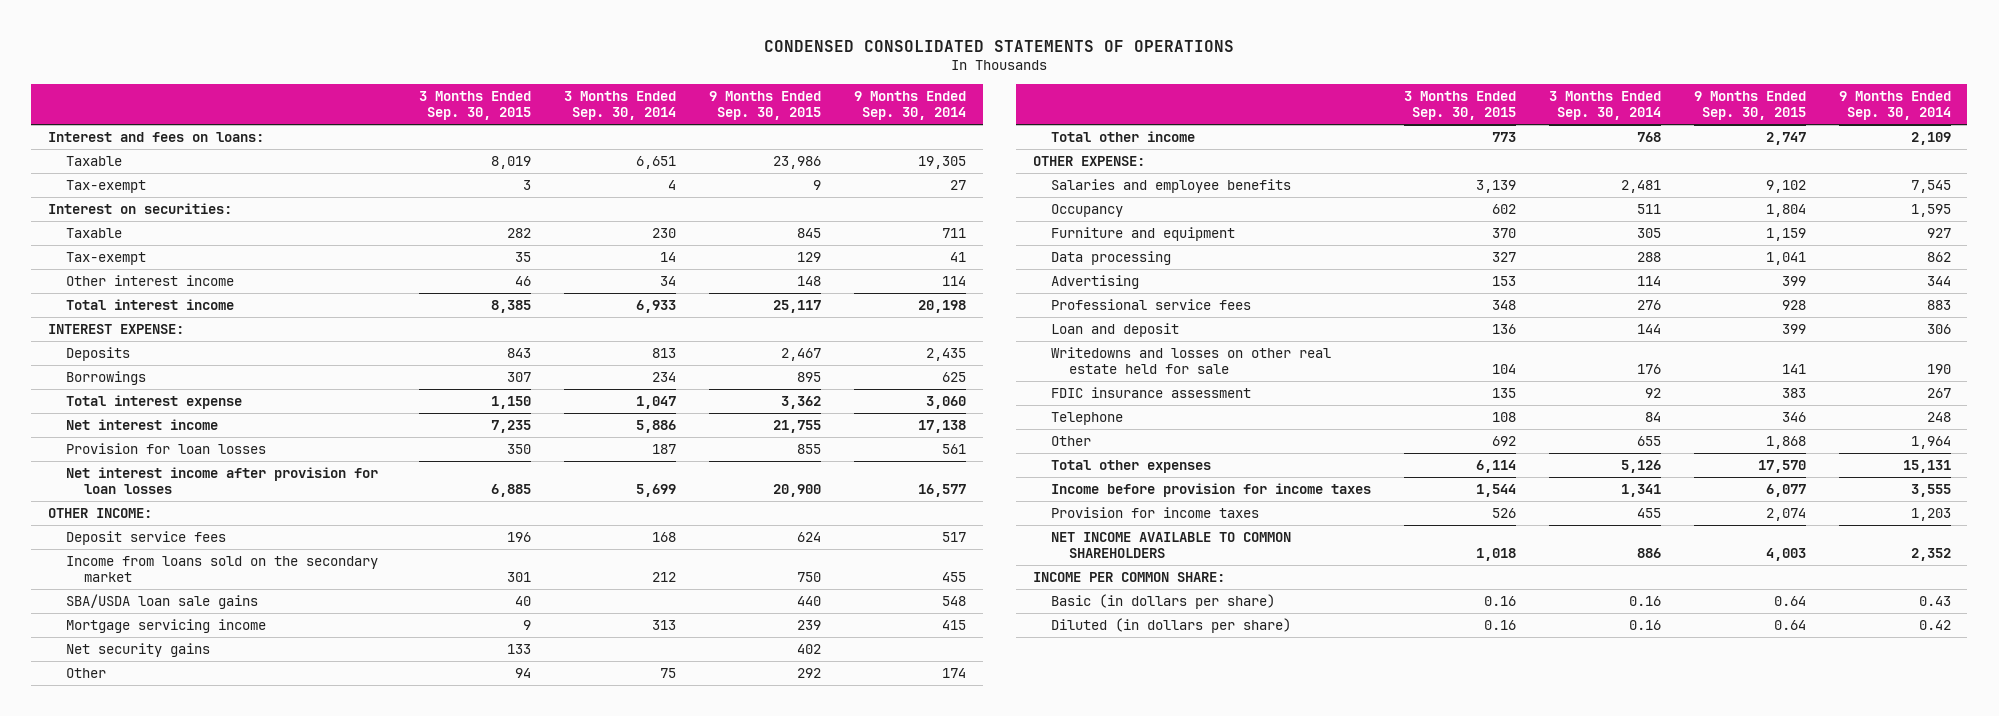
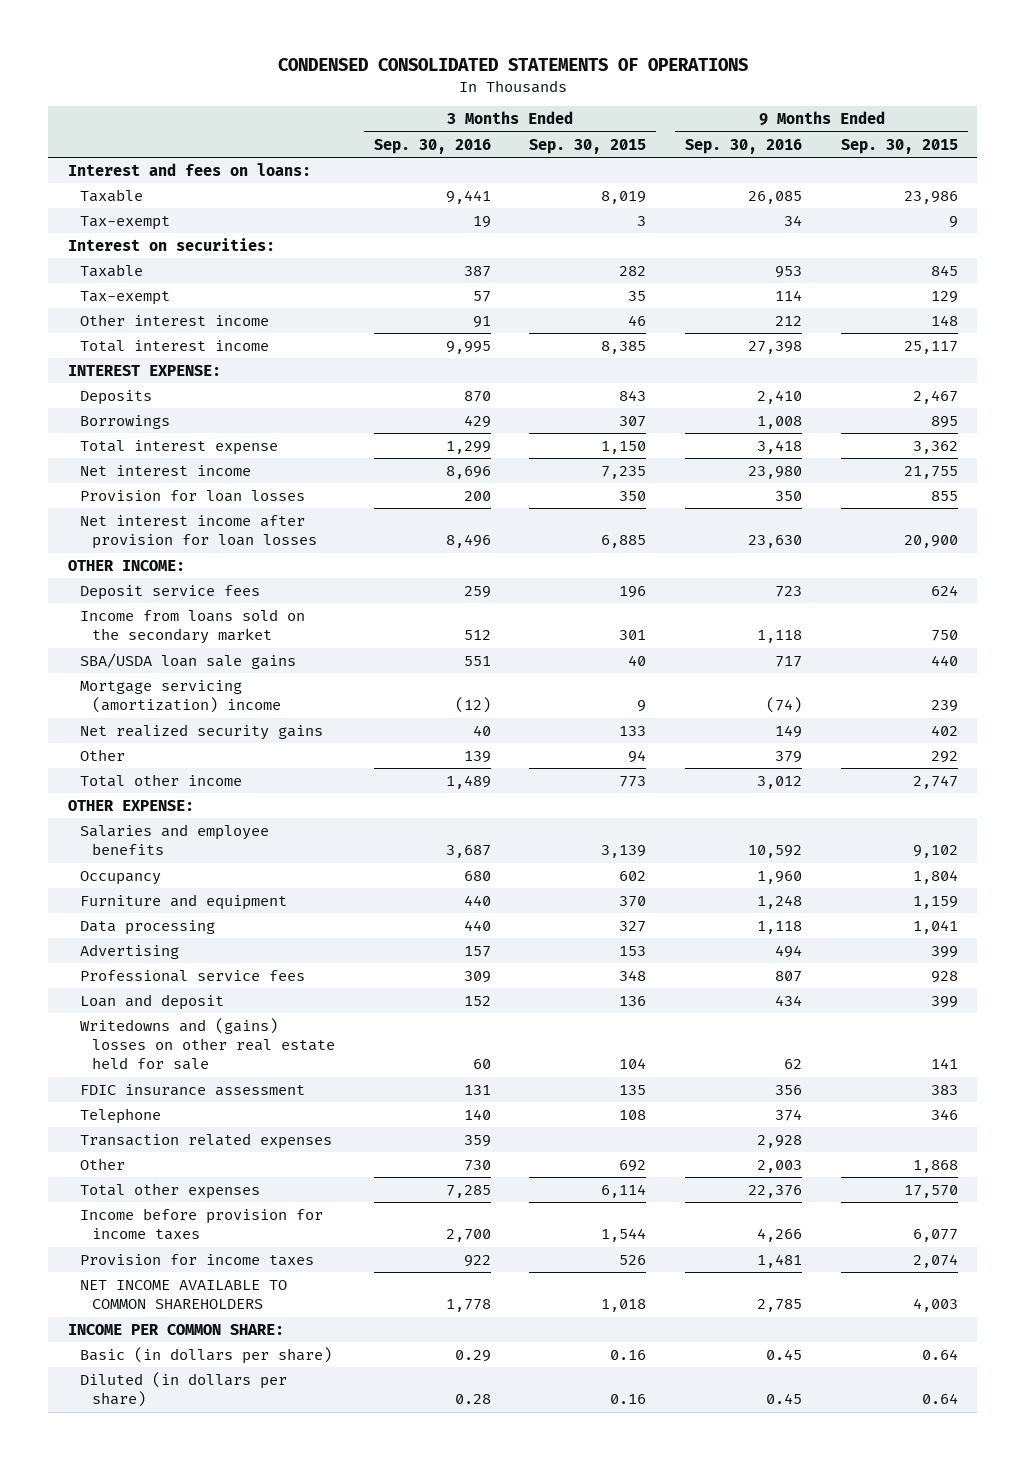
[564,90,677,121] 3 Months Ended Sep. 30, 2014 -> none
[854,90,967,121] 9 Months Ended Sep. 30, 2014 -> none
none -> [373,138,491,154] Sep. 30, 2016
none -> [685,138,803,154] Sep. 30, 2016
[65,618,266,633] Mortgage servicing income -> [79,679,281,714] Mortgage servicing (amortization) income
[65,642,210,657] Net security gains -> [79,723,323,740] Net realized security gains
[1050,346,1331,375] Writedowns and losses on other real estate held for sale -> [79,1017,335,1071] Writedowns and (gains) losses on other real estate held for sale
none -> [79,1132,332,1149] Transaction related expenses

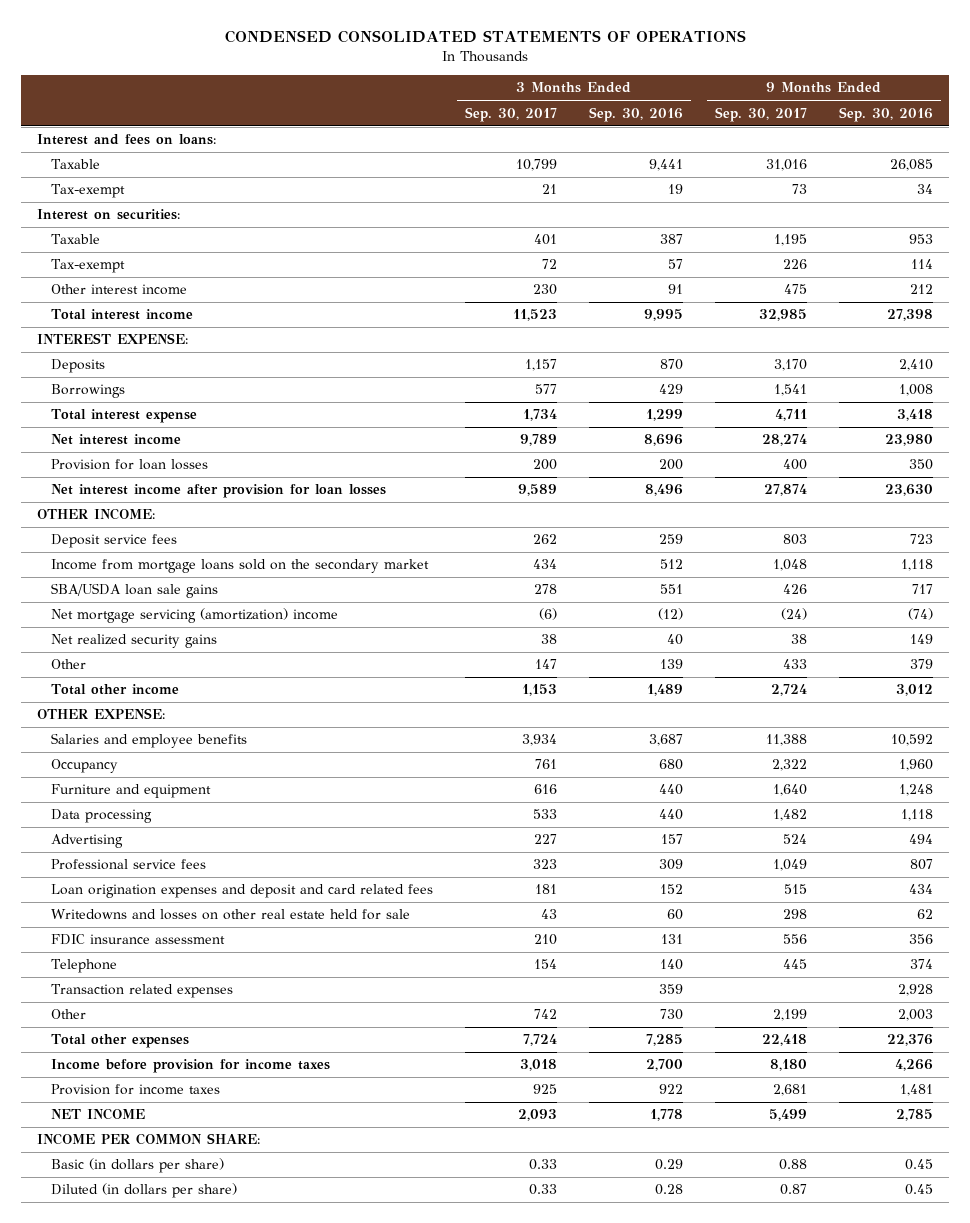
[529,138,647,154] Sep. 30, 2015 -> none
[840,138,958,154] Sep. 30, 2015 -> none
none -> [464,106,557,122] Sep. 30, 2017
none -> [715,106,808,122] Sep. 30, 2017
[79,608,305,645] Income from loans sold on the secondary market -> [50,559,429,574] Income from mortgage loans sold on the secondary market
[79,679,281,714] Mortgage servicing (amortization) income -> [50,608,338,624] Net mortgage servicing (amortization) income
[79,993,224,1010] Loan and deposit -> [50,884,433,899] Loan origination expenses and deposit and card related fees
[79,1017,335,1071] Writedowns and (gains) losses on other real estate held for sale -> [50,909,410,921] Writedowns and losses on other real estate held for sale
[79,1279,287,1310] NET INCOME AVAILABLE TO COMMON SHAREHOLDERS -> [50,1108,145,1121] NET INCOME

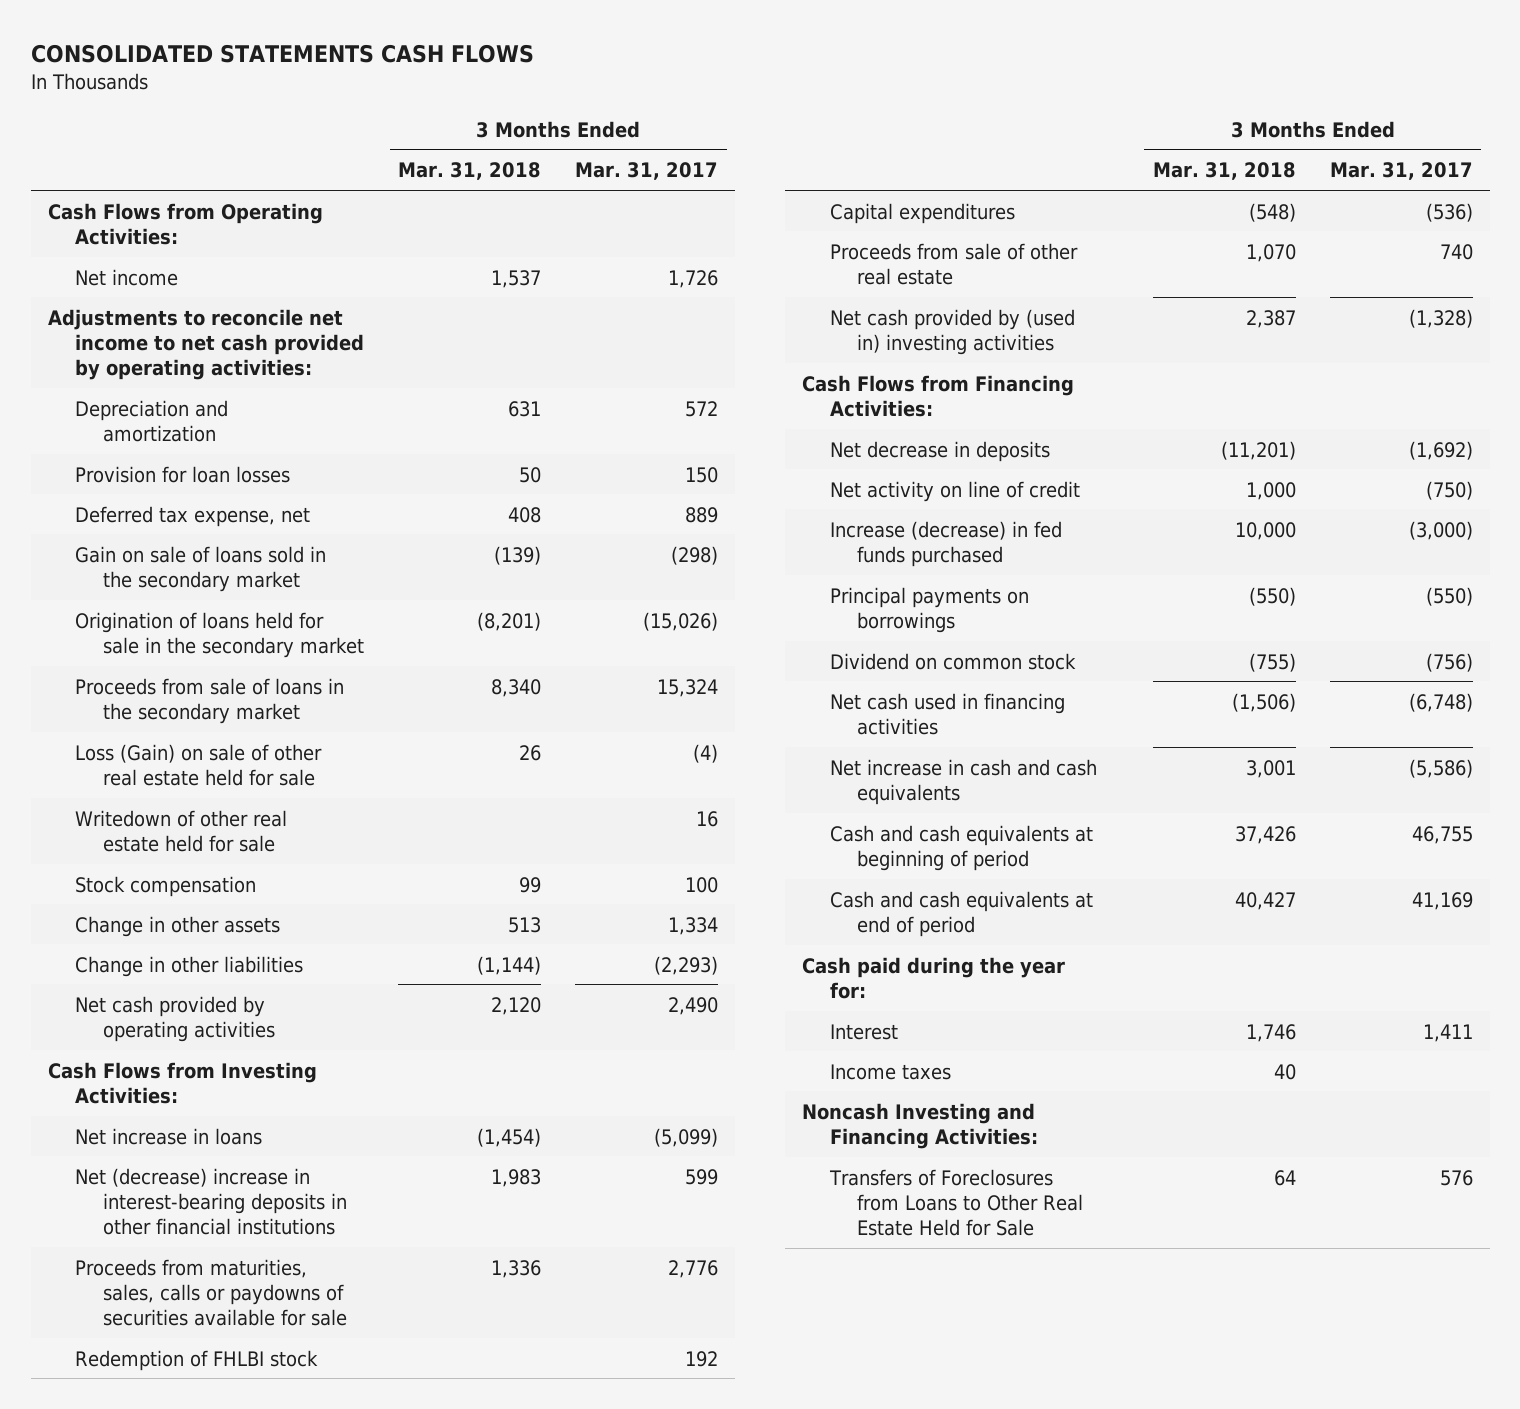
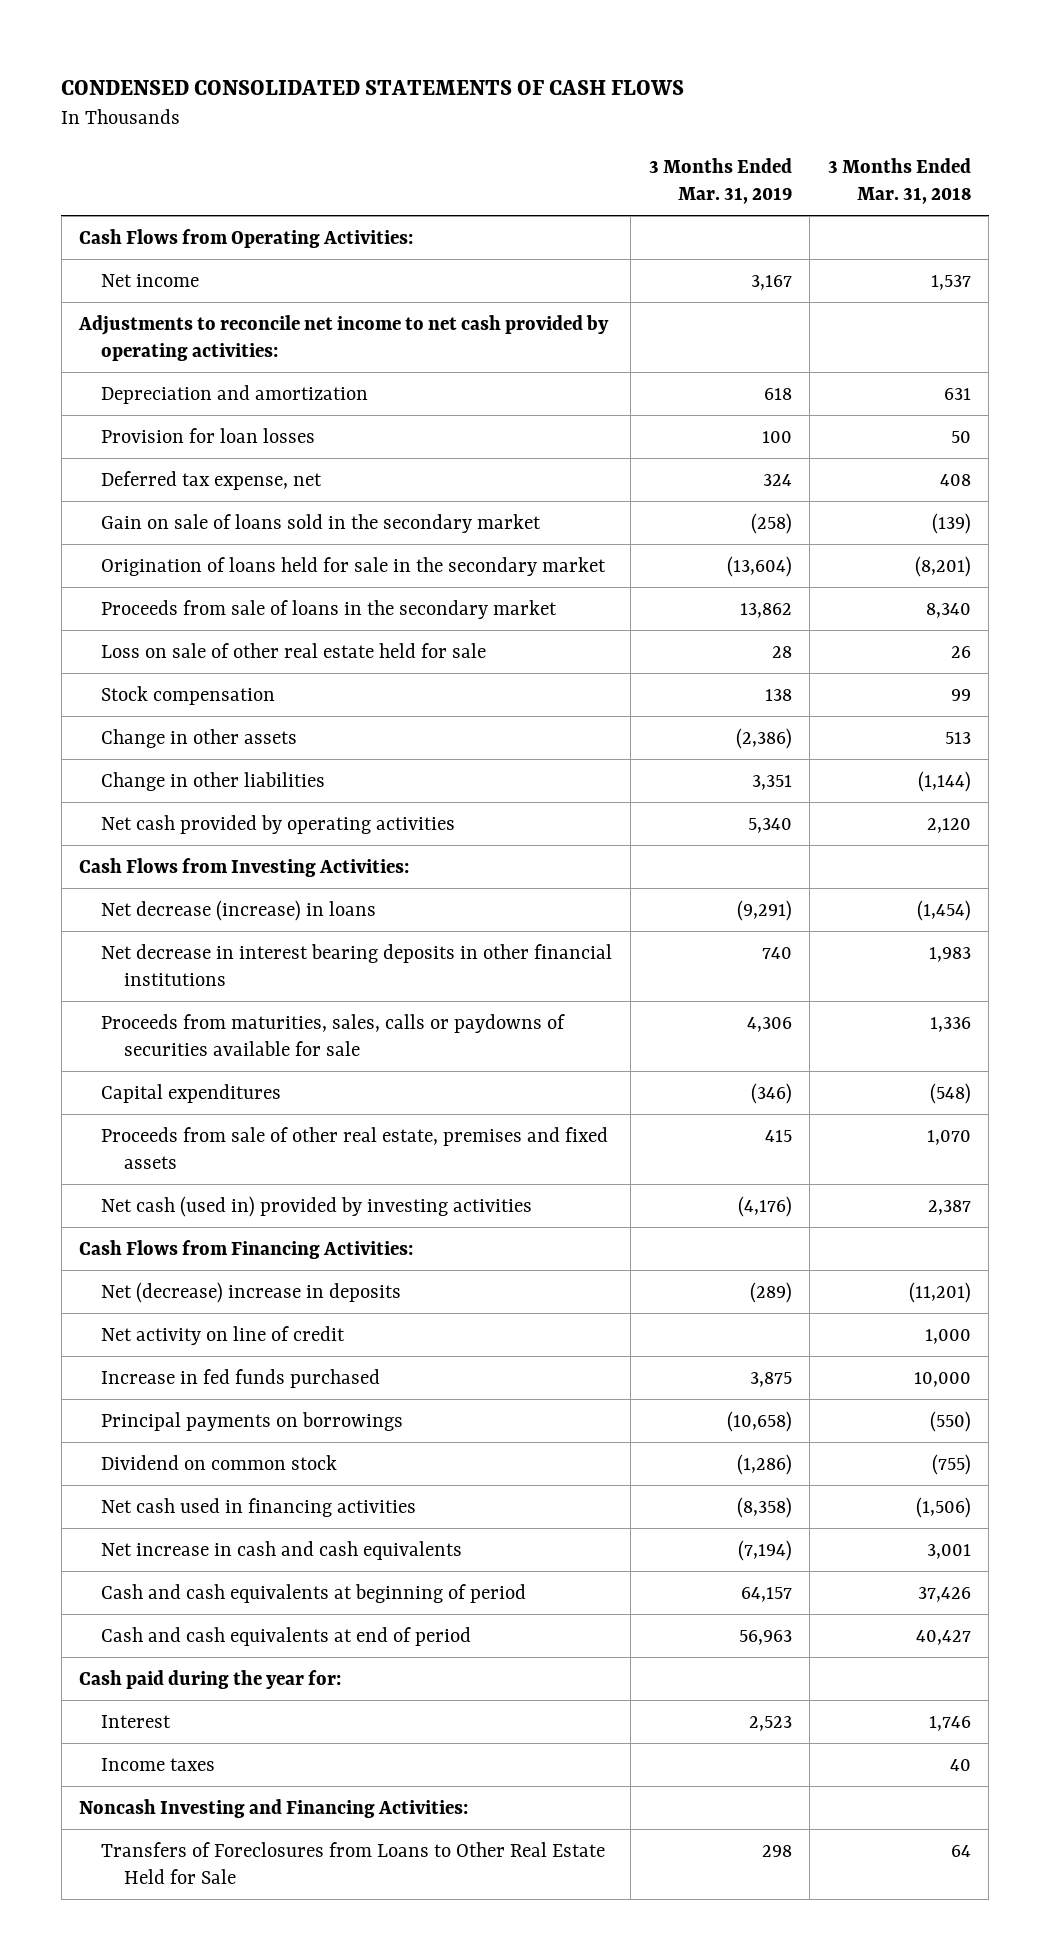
[30,43,534,63] CONSOLIDATED STATEMENTS CASH FLOWS -> [61,79,685,95] CONDENSED CONSOLIDATED STATEMENTS OF CASH FLOWS
[575,162,719,181] Mar. 31, 2017 -> none
none -> [648,157,792,205] 3 Months Ended Mar. 31, 2019
[75,809,288,852] Writedown of other real estate held for sale -> none
[75,743,323,786] Loss (Gain) on sale of other real estate held for sale -> [101,642,487,658] Loss on sale of other real estate held for sale
[75,1127,263,1145] Net increase in loans -> [101,899,377,921] Net decrease (increase) in loans
[75,1167,347,1236] Net (decrease) increase in interest-bearing deposits in other financial institutions -> [101,943,613,986] Net decrease in interest bearing deposits in other financial institutions
[75,1349,319,1371] Redemption of FHLBI stock -> none
[829,242,1078,285] Proceeds from sale of other real estate -> [101,1126,609,1169] Proceeds from sale of other real estate, premises and fixed assets
[829,308,1075,355] Net cash provided by (used in) investing activities -> [101,1195,533,1217] Net cash (used in) provided by investing activities
[829,440,1050,462] Net decrease in deposits -> [101,1281,402,1303] Net (decrease) increase in deposits
[829,520,1062,567] Increase (decrease) in fed funds purchased -> [101,1368,381,1388] Increase in fed funds purchased

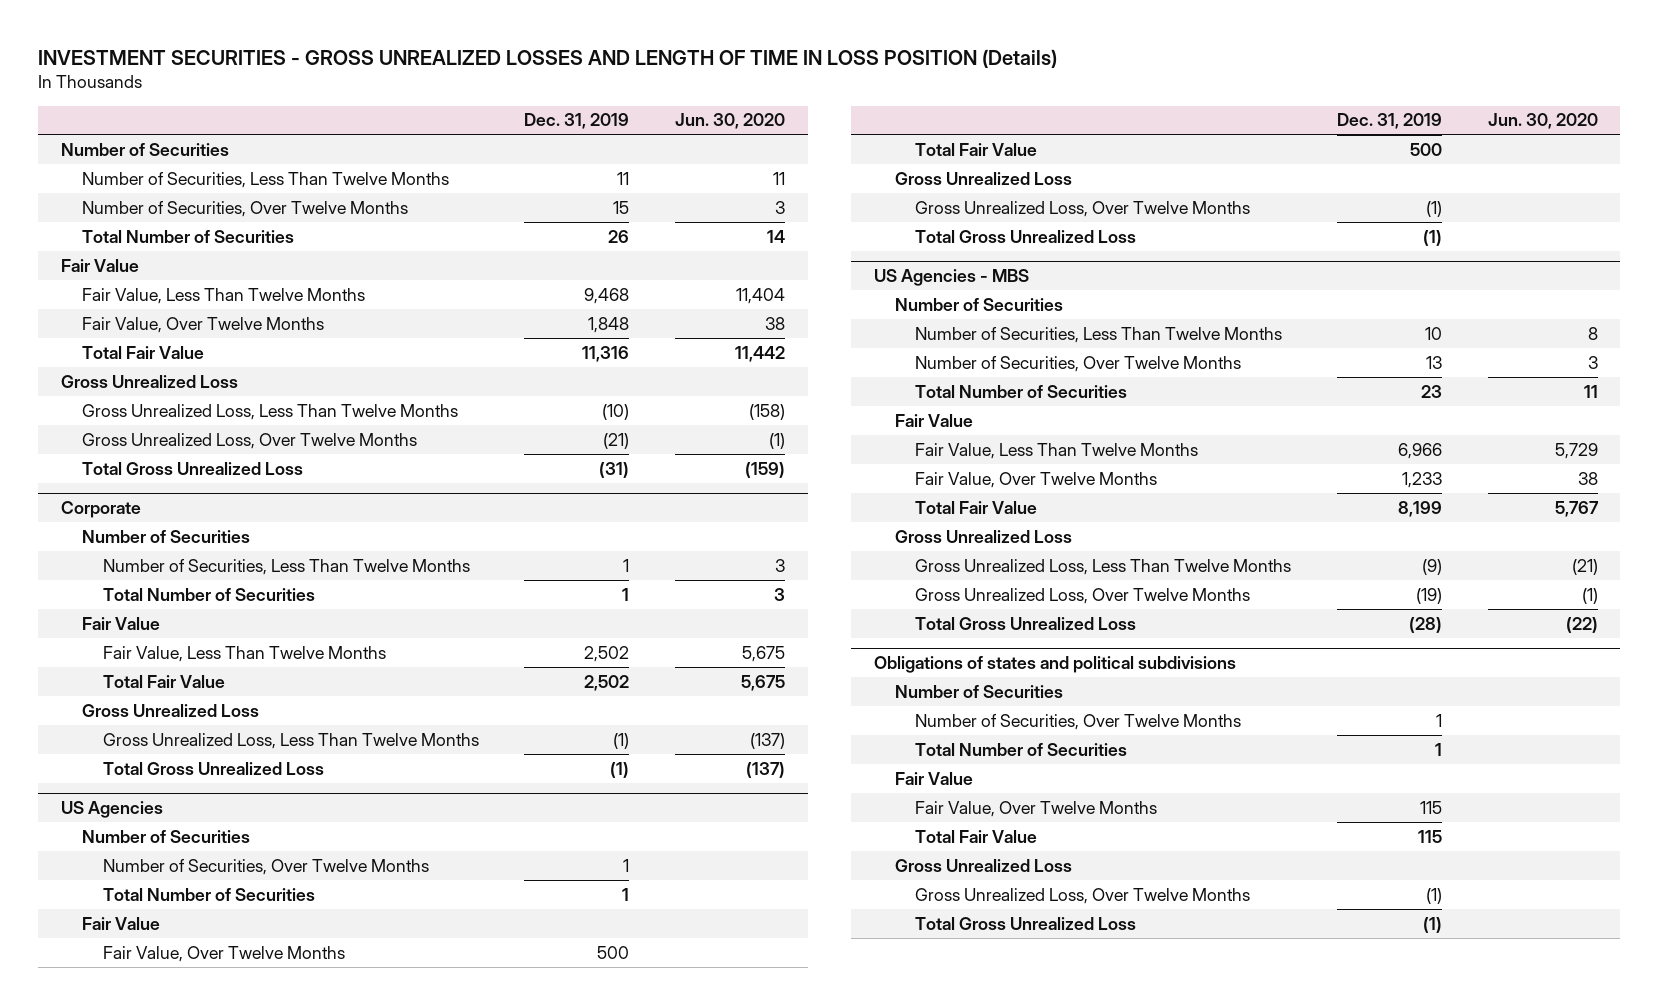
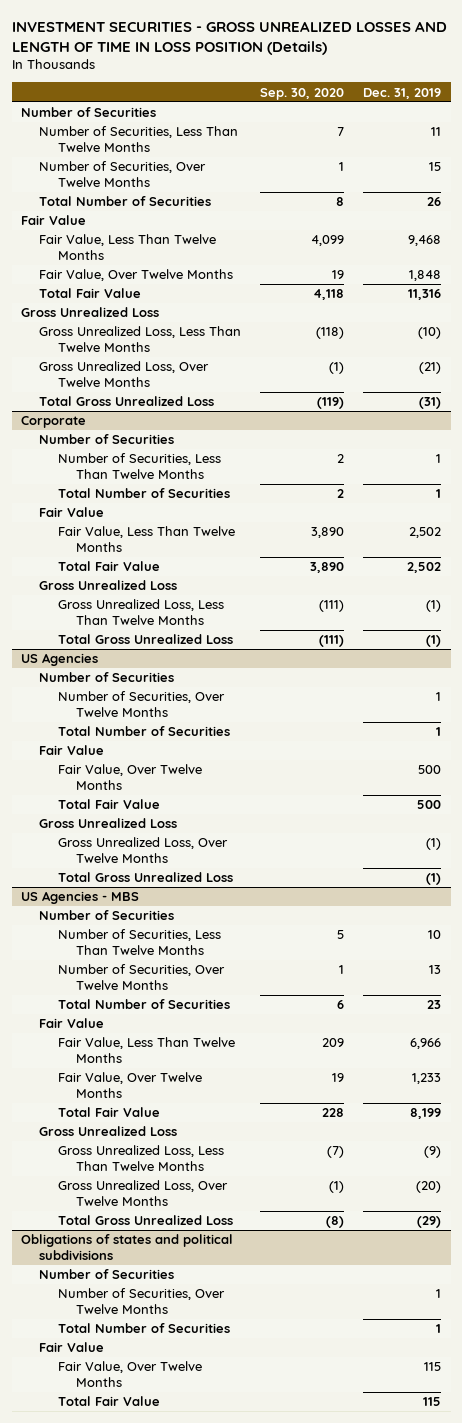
[674,113,785,130] Jun. 30, 2020 -> none
none -> [260,87,345,100] Sep. 30, 2020
[1415,587,1442,604] (19) -> [416,1181,442,1194] (20)
[1408,616,1442,633] (28) -> [417,1216,442,1229] (29)
[894,858,1072,872] Gross Unrealized Loss -> none
[915,887,1251,904] Gross Unrealized Loss, Over Twelve Months -> none
[915,916,1137,930] Total Gross Unrealized Loss -> none

